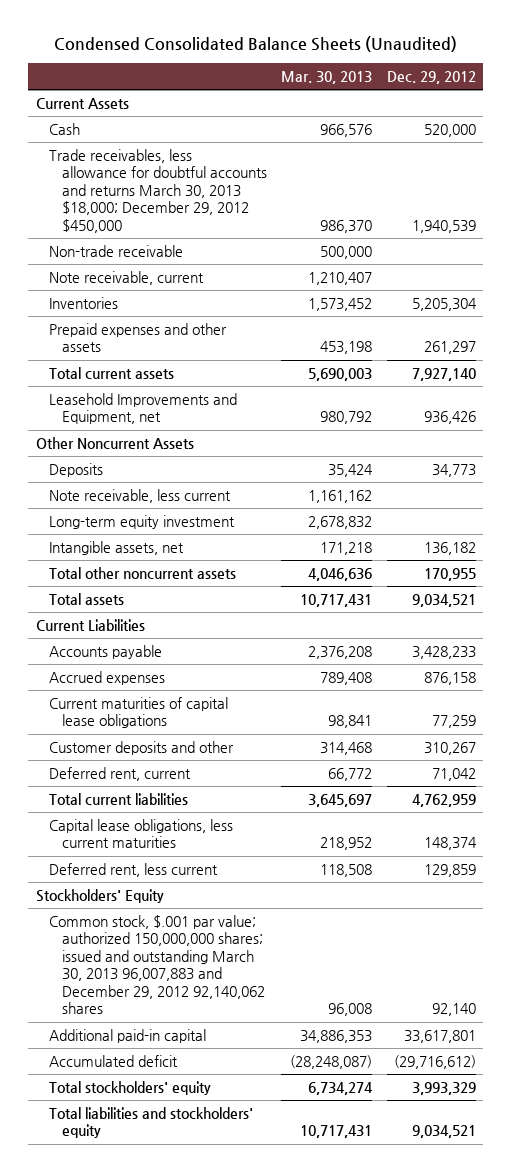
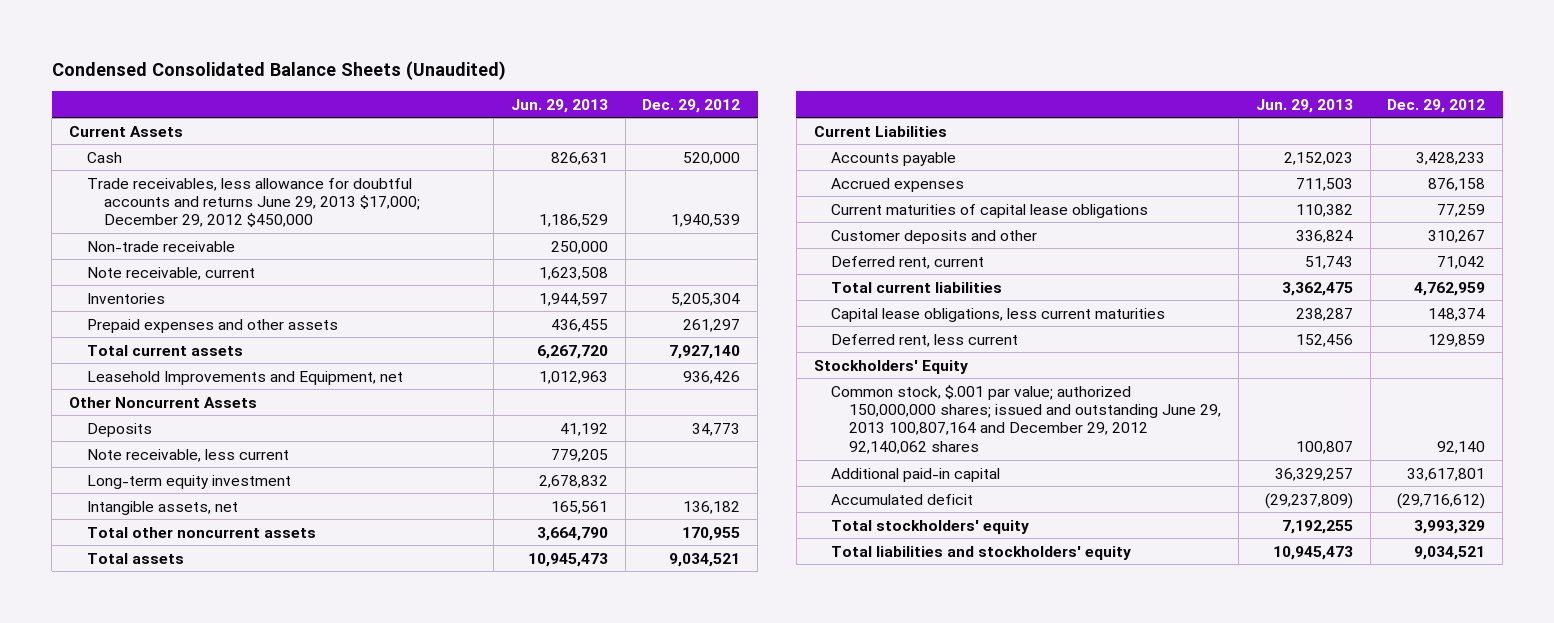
[281,70,373,84] Mar. 30, 2013 -> none
none -> [510,98,608,113] Jun. 29, 2013
[48,148,267,233] Trade receivables, less allowance for doubtful accounts and returns March 30, 2013 $18,000; December 29, 2012 $450,000 -> [86,177,421,228] Trade receivables, less allowance for doubtful accounts and returns June 29, 2013 $17,000; December 29, 2012 $450,000
[48,914,265,1015] Common stock, $.001 par value; authorized 150,000,000 shares; issued and outstanding March 30, 2013 96,007,883 and December 29, 2012 92,140,062 shares -> [831,384,1222,454] Common stock, $.001 par value; authorized 150,000,000 shares; issued and outstanding June 29, 2013 100,807,164 and December 29, 2012 92,140,062 shares

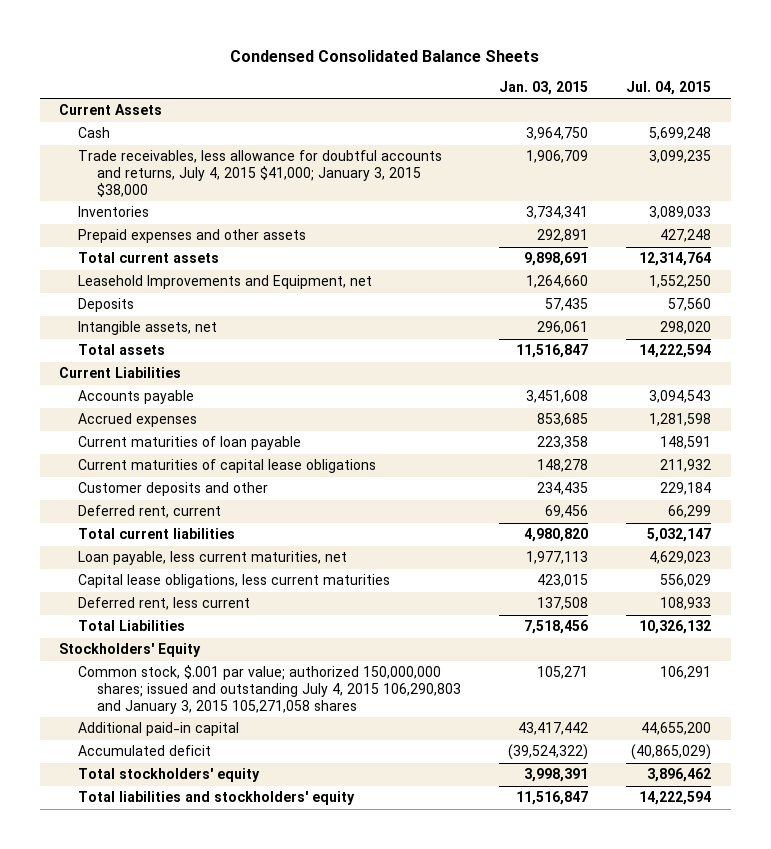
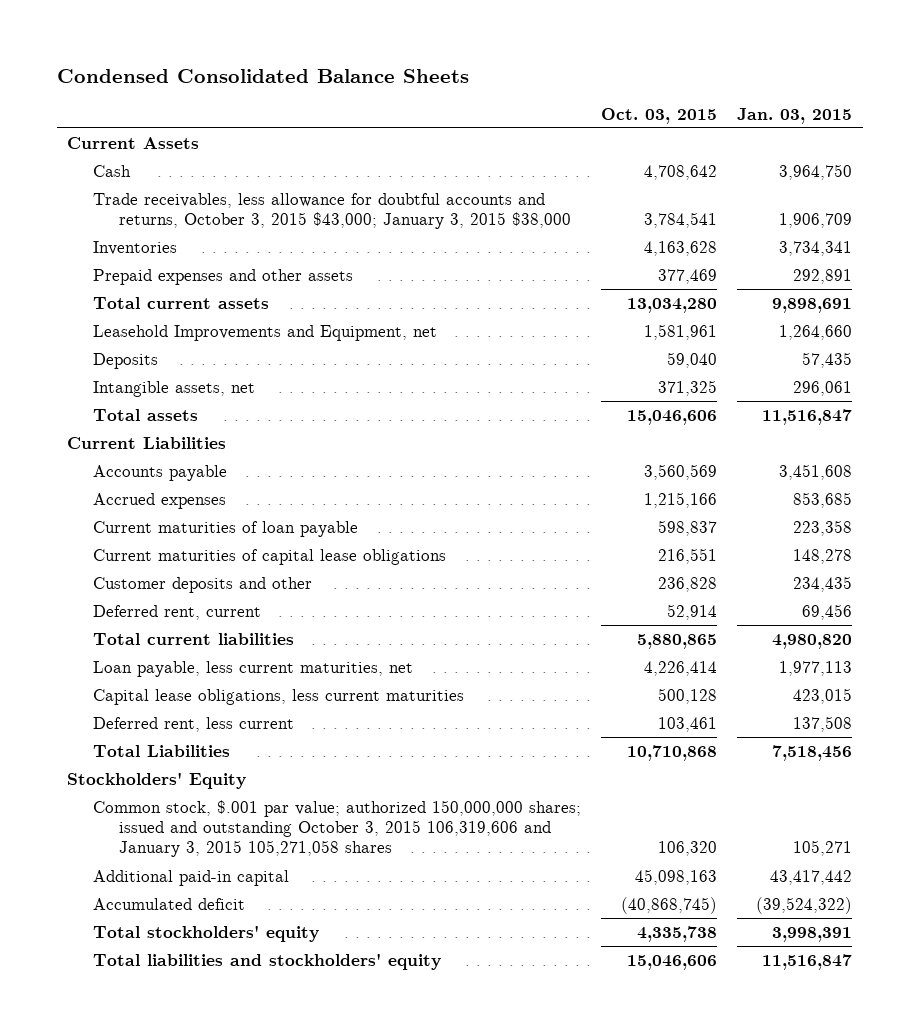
[626,80,712,95] Jul. 04, 2015 -> none
none -> [601,107,718,124] Oct. 03, 2015
[77,150,442,198] Trade receivables, less allowance for doubtful accounts and returns, July 4, 2015 $41,000; January 3, 2015 $38,000 -> [92,192,571,230] Trade receivables, less allowance for doubtful accounts and returns, October 3, 2015 $43,000; January 3, 2015 $38,000
[77,665,461,715] Common stock, $.001 par value; authorized 150,000,000 shares; issued and outstanding July 4, 2015 106,290,803 and January 3, 2015 105,271,058 shares -> [92,799,581,858] Common stock, $.001 par value; authorized 150,000,000 shares; issued and outstanding October 3, 2015 106,319,606 and January 3, 2015 105,271,058 shares

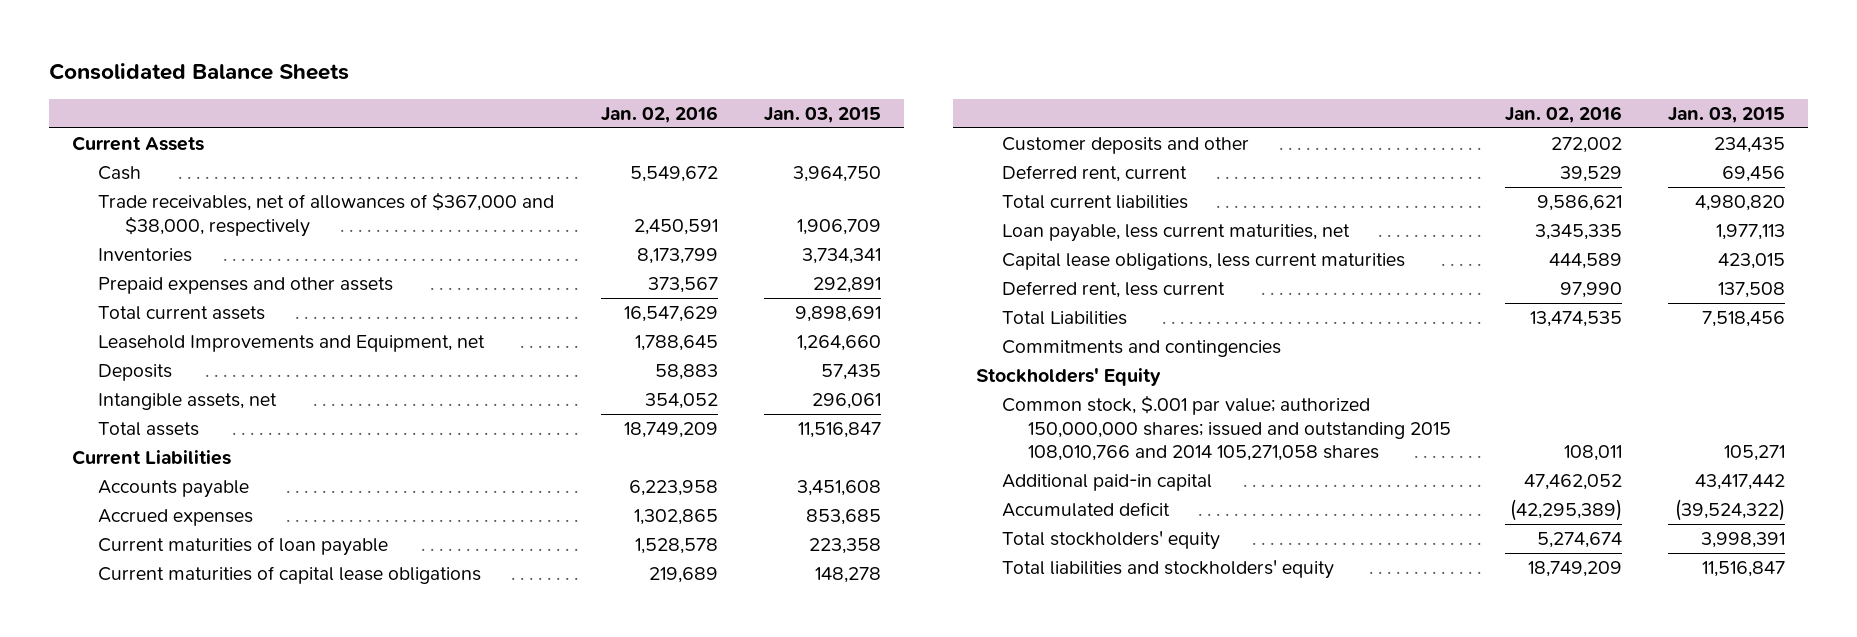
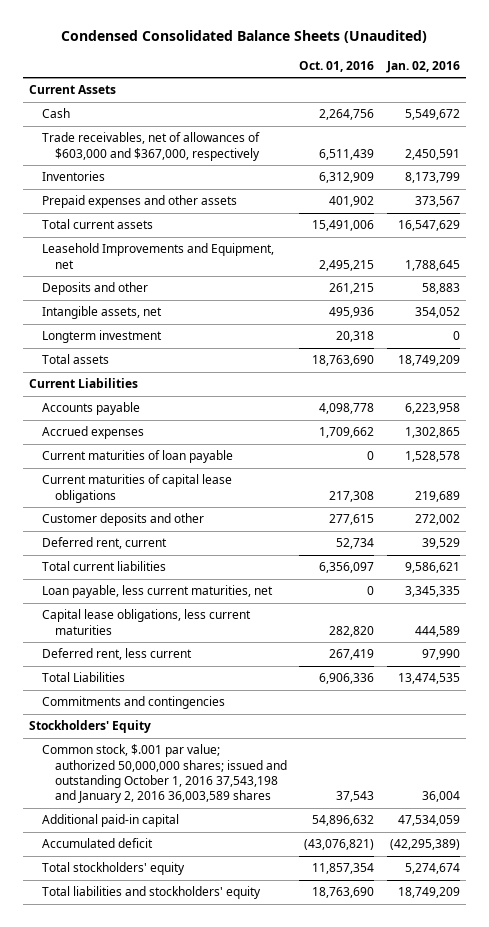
[49,63,350,81] Consolidated Balance Sheets -> [61,30,428,44] Condensed Consolidated Balance Sheets (Unaudited)
[764,106,882,123] Jan. 03, 2015 -> none
none -> [299,60,375,72] Oct. 01, 2016
[98,192,555,237] Trade receivables, net of allowances of $367,000 and $38,000, respectively -> [41,132,260,161] Trade receivables, net of allowances of $603,000 and $367,000, respectively
[98,364,173,382] Deposits -> [41,282,148,296] Deposits and other
none -> [41,330,162,344] Longterm investment
[1002,395,1452,462] Common stock, $.001 par value; authorized 150,000,000 shares; issued and outstanding 2015 108,010,766 and 2014 105,271,058 shares -> [41,744,287,803] Common stock, $.001 par value; authorized 50,000,000 shares; issued and outstanding October 1, 2016 37,543,198 and January 2, 2016 36,003,589 shares
[1563,445,1622,462] 108,011 -> [421,790,460,802] 36,004
[1523,474,1622,491] 47,462,052 -> [397,815,460,827] 47,534,059

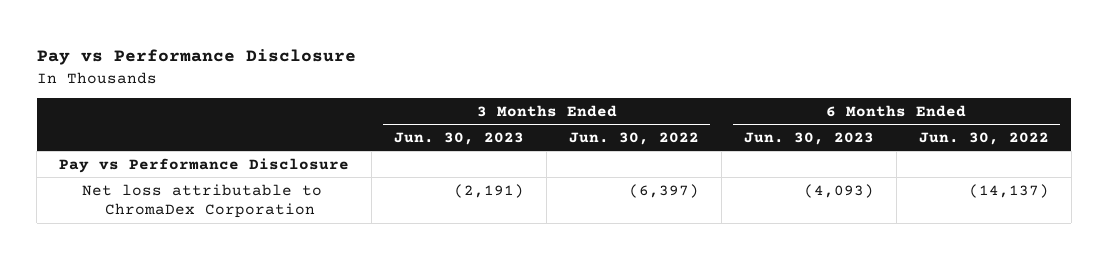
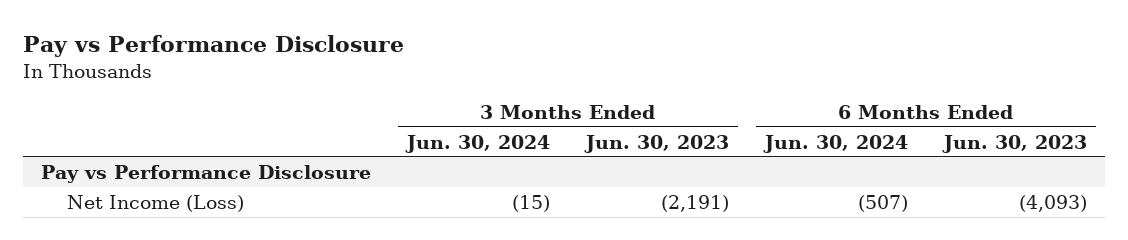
[569,131,700,145] Jun. 30, 2022 -> none
[918,131,1049,145] Jun. 30, 2022 -> none
none -> [404,134,550,153] Jun. 30, 2024
none -> [762,134,908,153] Jun. 30, 2024
[81,183,322,219] Net loss attributable to ChromaDex Corporation -> [66,194,244,212] Net Income (Loss)

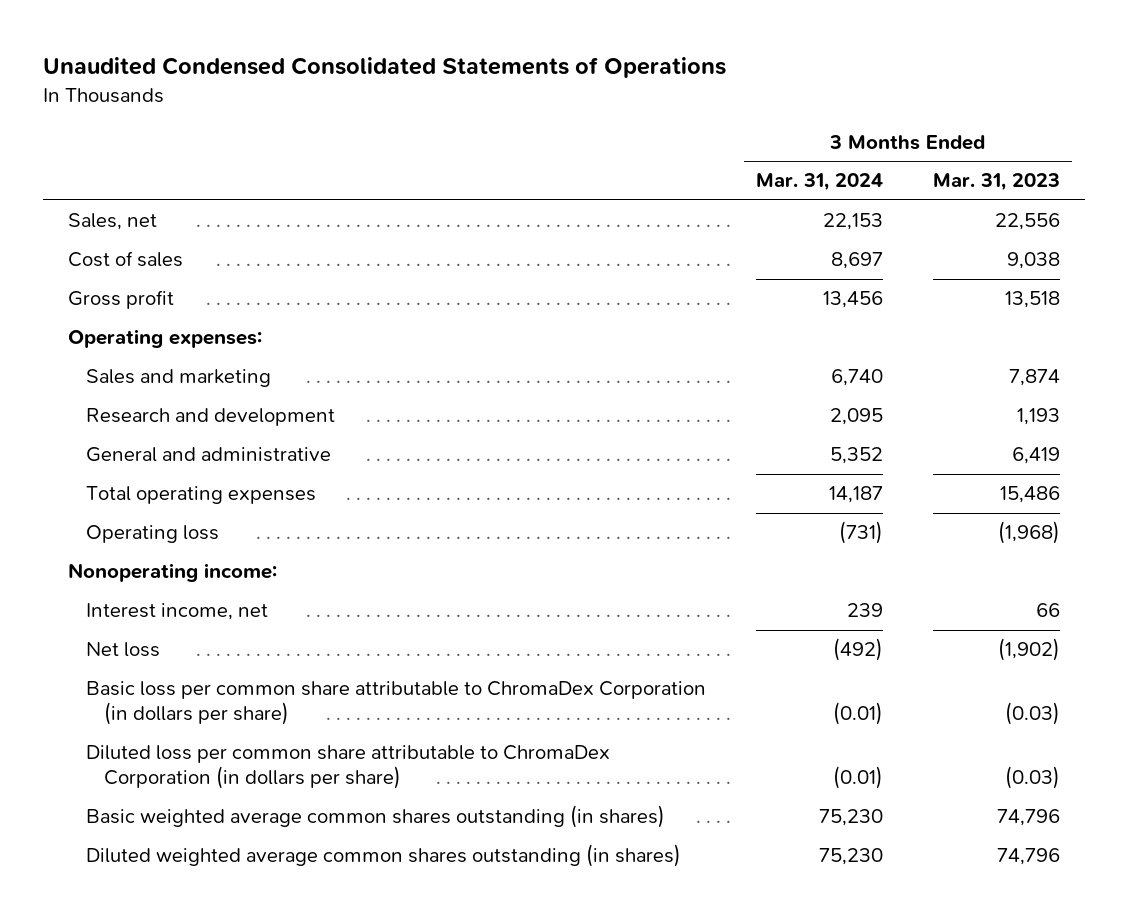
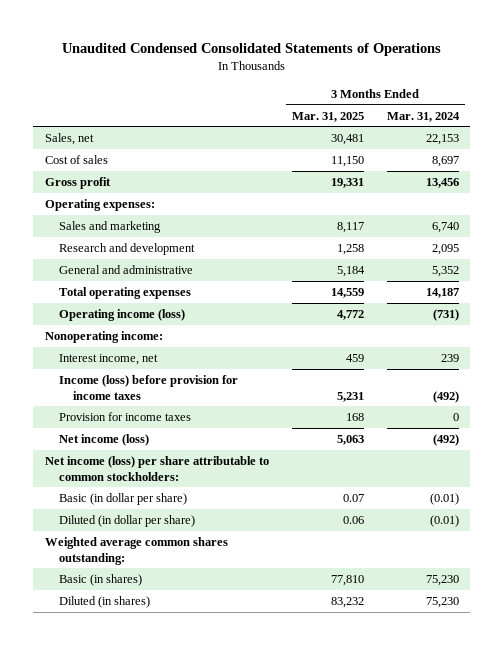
[932,173,1060,192] Mar. 31, 2023 -> none
none -> [291,111,364,122] Mar. 31, 2025
[86,525,220,544] Operating loss -> [59,308,186,321] Operating income (loss)
none -> [59,374,239,400] Income (loss) before provision for income taxes
none -> [59,411,192,421] Provision for income taxes
[86,642,161,658] Net loss -> [59,433,150,446] Net income (loss)
none -> [44,455,269,481] Net income (loss) per share attributable to common stockholders:
[86,681,707,726] Basic loss per common share attributable to ChromaDex Corporation (in dollars per share) -> [59,492,188,505] Basic (in dollar per share)
[86,745,611,790] Diluted loss per common share attributable to ChromaDex Corporation (in dollars per share) -> [59,514,196,527] Diluted (in dollar per share)
none -> [44,536,228,565] Weighted average common shares outstanding:
[86,805,666,829] Basic weighted average common shares outstanding (in shares) -> [59,573,143,586] Basic (in shares)
[86,844,682,868] Diluted weighted average common shares outstanding (in shares) -> [59,595,151,608] Diluted (in shares)

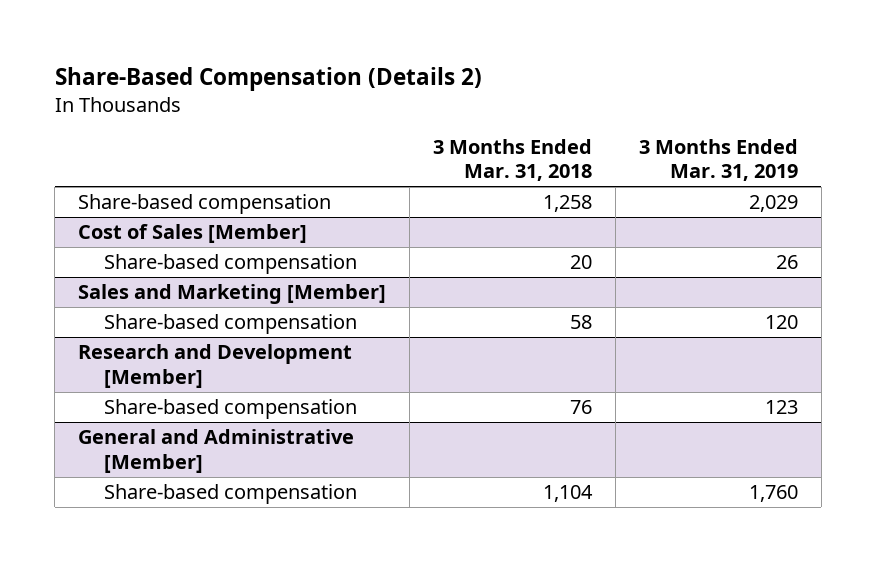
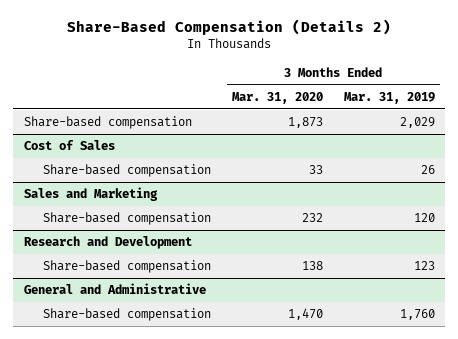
[433,139,593,182] 3 Months Ended Mar. 31, 2018 -> none
none -> [231,92,323,105] Mar. 31, 2020
[78,224,308,244] Cost of Sales [Member] -> [23,140,115,151] Cost of Sales
[78,284,387,305] Sales and Marketing [Member] -> [23,187,158,202] Sales and Marketing
[78,344,353,388] Research and Development [Member] -> [23,236,192,250] Research and Development
[78,429,355,473] General and Administrative [Member] -> [23,283,206,295] General and Administrative

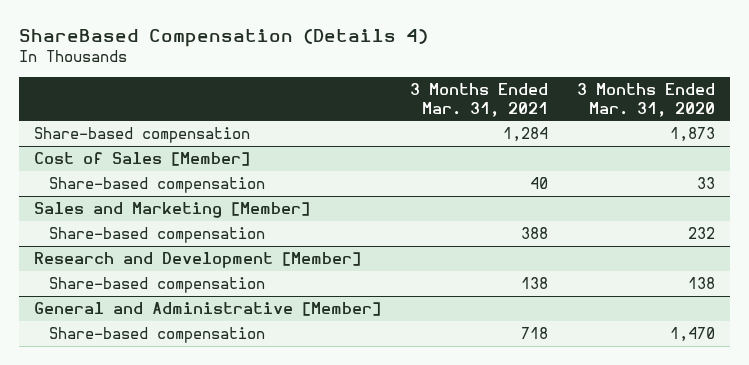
[67,18,392,35] Share-Based Compensation (Details 2) -> [19,29,429,48] ShareBased Compensation (Details 4)
[343,92,435,105] Mar. 31, 2019 -> none
none -> [410,83,549,117] 3 Months Ended Mar. 31, 2021
[23,140,115,151] Cost of Sales -> [33,152,250,167] Cost of Sales [Member]
[23,187,158,202] Sales and Marketing -> [33,202,310,219] Sales and Marketing [Member]
[23,236,192,250] Research and Development -> [33,252,361,269] Research and Development [Member]
[23,283,206,295] General and Administrative -> [33,302,381,317] General and Administrative [Member]

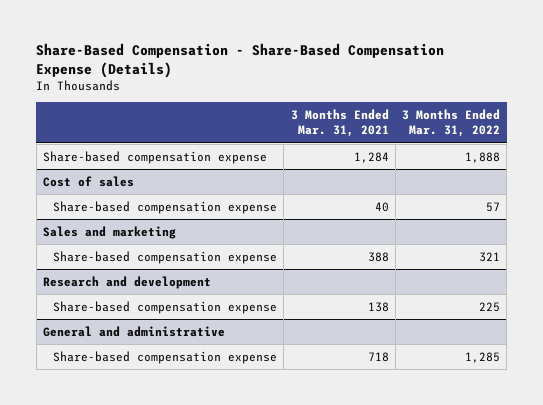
[19,29,429,48] ShareBased Compensation (Details 4) -> [36,42,445,78] Share-Based Compensation - Share-Based Compensation Expense (Details)
[577,83,716,117] 3 Months Ended Mar. 31, 2020 -> none
none -> [401,108,500,138] 3 Months Ended Mar. 31, 2022
[33,127,250,144] Share-based compensation -> [42,150,267,164] Share-based compensation expense
[33,152,250,167] Cost of Sales [Member] -> [42,175,134,187] Cost of sales
[48,177,265,194] Share-based compensation -> [53,200,278,214] Share-based compensation expense
[33,202,310,219] Sales and Marketing [Member] -> [42,225,176,239] Sales and marketing
[48,227,265,244] Share-based compensation -> [53,250,278,264] Share-based compensation expense
[33,252,361,269] Research and Development [Member] -> [42,275,211,289] Research and development
[48,277,265,294] Share-based compensation -> [53,300,278,314] Share-based compensation expense
[33,302,381,317] General and Administrative [Member] -> [42,325,225,337] General and administrative
[48,327,265,344] Share-based compensation -> [53,350,278,364] Share-based compensation expense

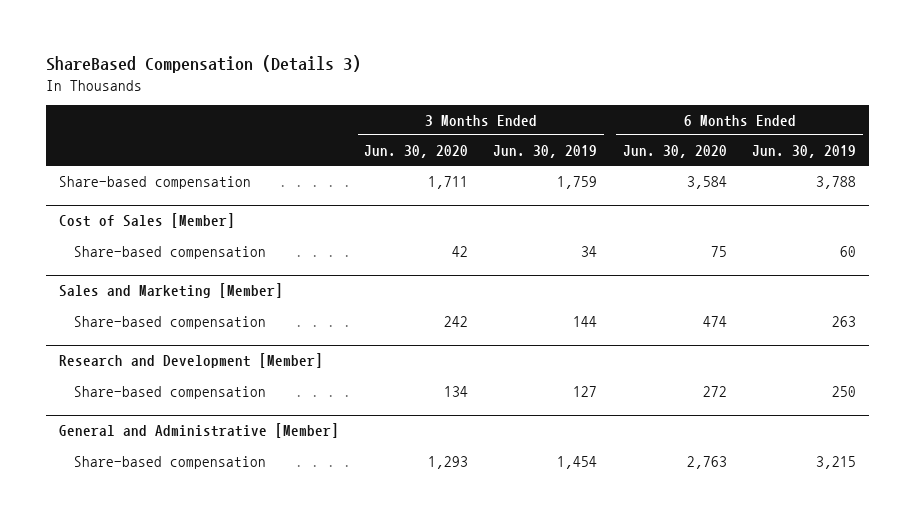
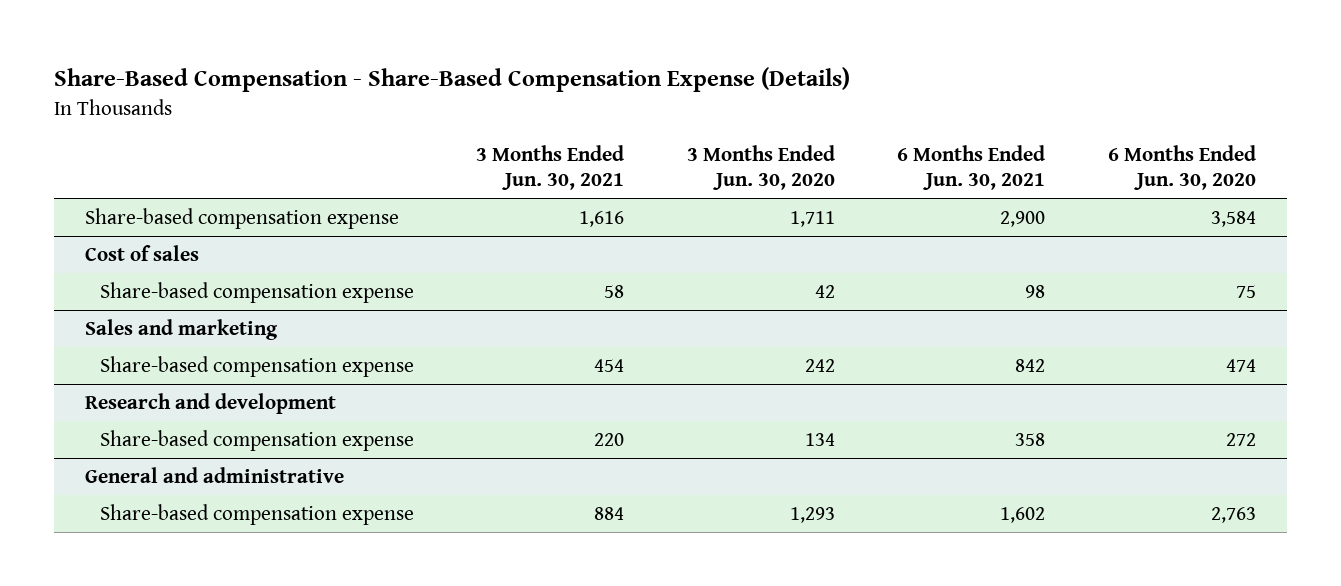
[45,55,361,74] ShareBased Compensation (Details 3) -> [53,67,850,93] Share-Based Compensation - Share-Based Compensation Expense (Details)
[493,144,598,158] Jun. 30, 2019 -> none
[752,144,857,158] Jun. 30, 2019 -> none
none -> [476,144,625,190] 3 Months Ended Jun. 30, 2021
none -> [897,144,1046,190] 6 Months Ended Jun. 30, 2021
[58,175,251,189] Share-based compensation -> [85,208,400,230] Share-based compensation expense
[58,213,235,229] Cost of Sales [Member] -> [85,245,200,262] Cost of sales
[74,245,267,259] Share-based compensation -> [99,282,414,304] Share-based compensation expense
[58,283,283,299] Sales and Marketing [Member] -> [85,319,279,341] Sales and marketing
[74,315,267,329] Share-based compensation -> [99,356,414,378] Share-based compensation expense
[58,353,323,369] Research and Development [Member] -> [85,393,337,415] Research and development
[74,385,267,399] Share-based compensation -> [99,430,414,452] Share-based compensation expense
[58,423,339,439] General and Administrative [Member] -> [85,467,345,484] General and administrative
[74,455,267,469] Share-based compensation -> [99,504,414,526] Share-based compensation expense

